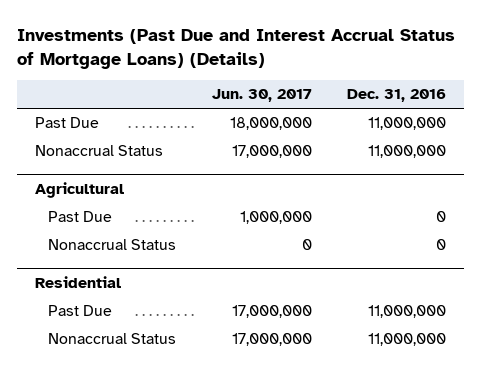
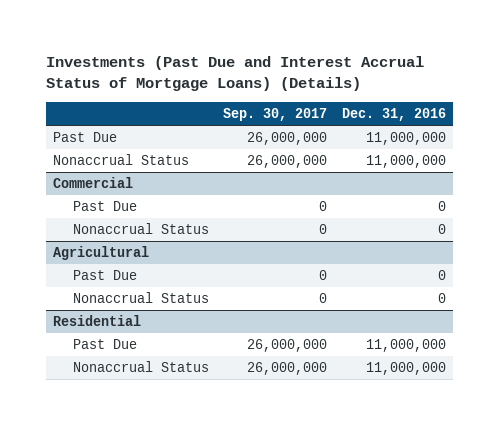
[211,89,312,103] Jun. 30, 2017 -> none
none -> [223,108,328,122] Sep. 30, 2017
none -> [53,177,134,189] Commercial
none -> [72,201,137,212] Past Due
none -> [72,223,209,235] Nonaccrual Status

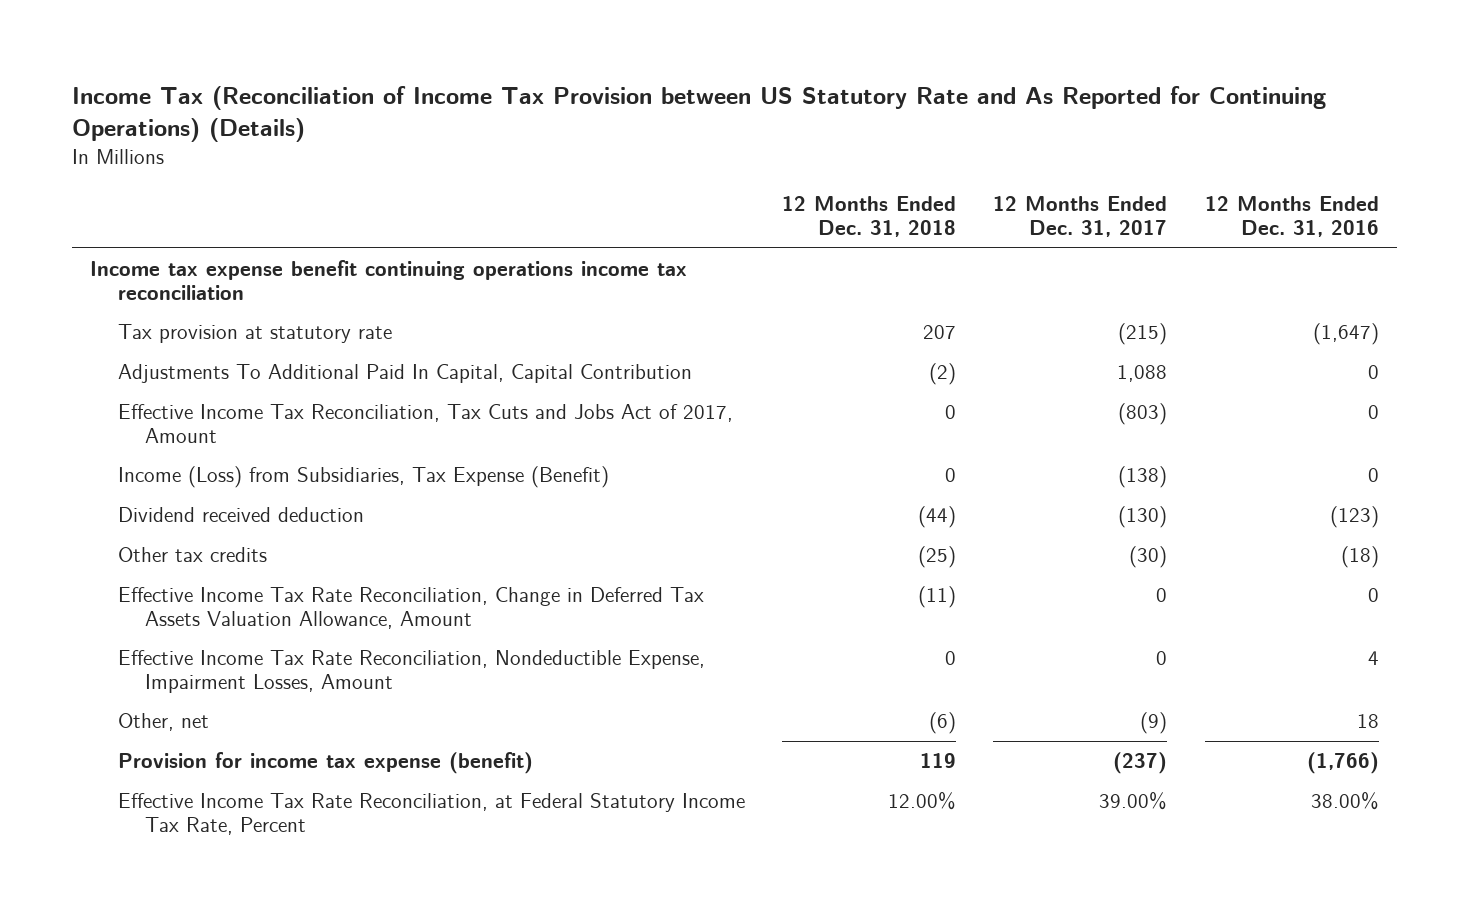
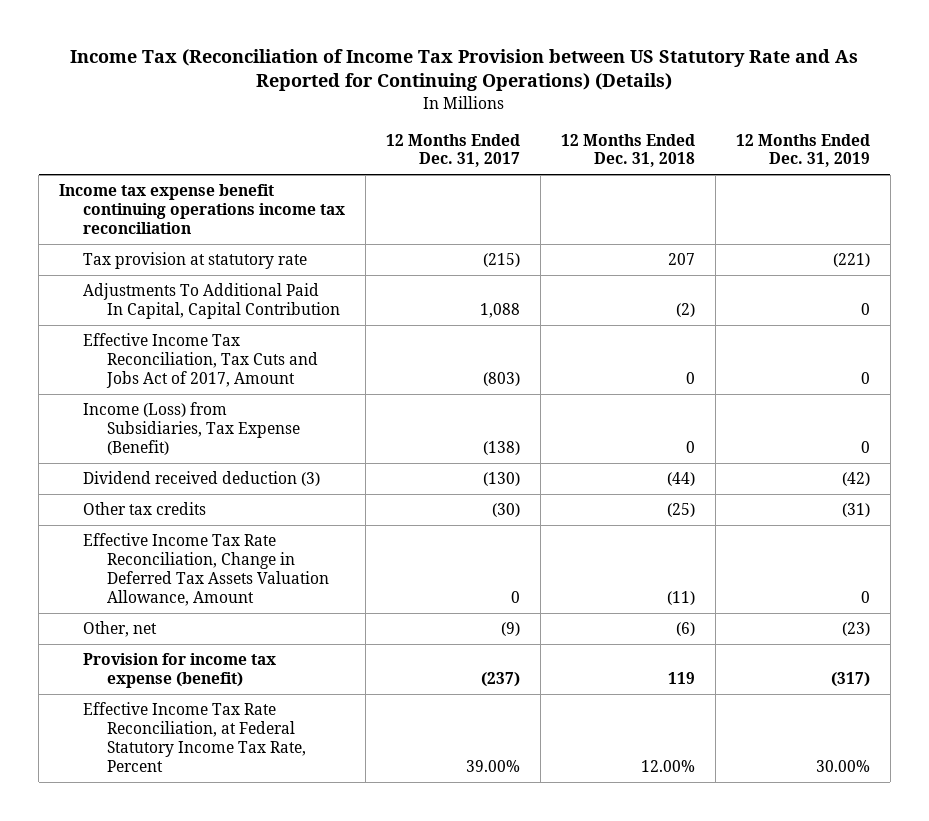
[1204,196,1379,238] 12 Months Ended Dec. 31, 2016 -> none
none -> [735,133,870,168] 12 Months Ended Dec. 31, 2019
[117,507,364,523] Dividend received deduction -> [83,471,321,487] Dividend received deduction (3)
[117,650,705,693] Effective Income Tax Rate Reconciliation, Nondeductible Expense, Impairment Losses, Amount -> none

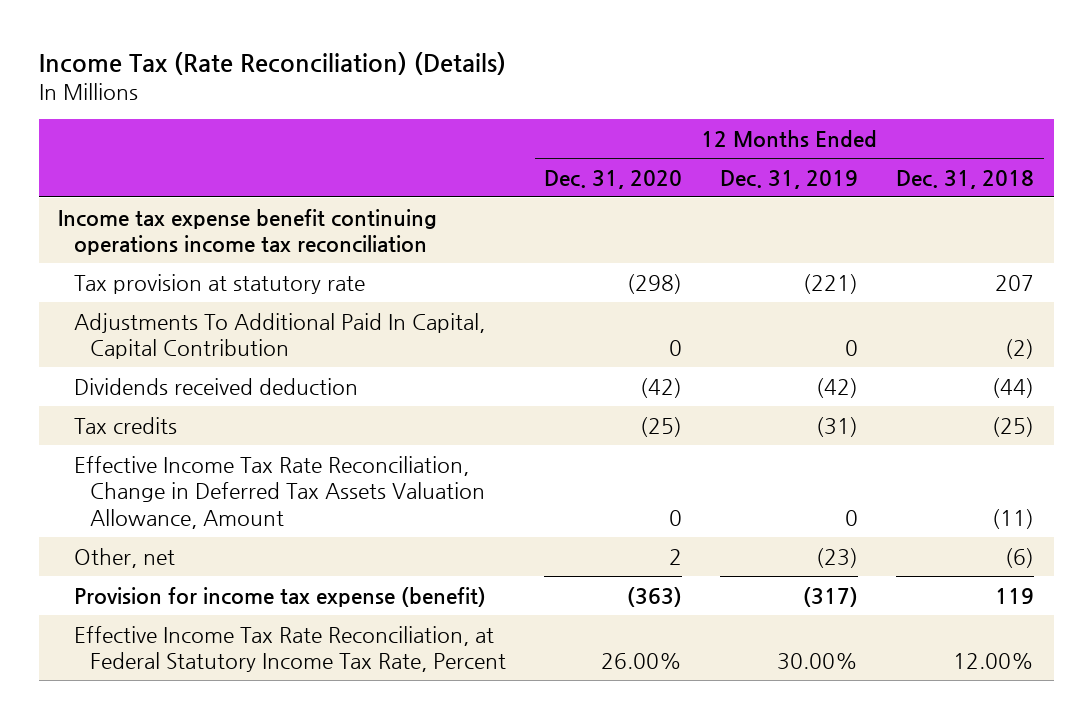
[70,48,859,92] Income Tax (Reconciliation of Income Tax Provision between US Statutory Rate and As Reported for Continuing Operations) (Details) -> [38,51,506,75] Income Tax (Rate Reconciliation) (Details)
[385,133,520,168] 12 Months Ended Dec. 31, 2017 -> none
none -> [544,169,683,189] Dec. 31, 2020
[83,333,319,389] Effective Income Tax Reconciliation, Tax Cuts and Jobs Act of 2017, Amount -> none
[83,402,301,456] Income (Loss) from Subsidiaries, Tax Expense (Benefit) -> none
[83,471,321,487] Dividend received deduction (3) -> [73,377,358,395] Dividends received deduction
[83,502,207,516] Other tax credits -> [73,416,177,434] Tax credits

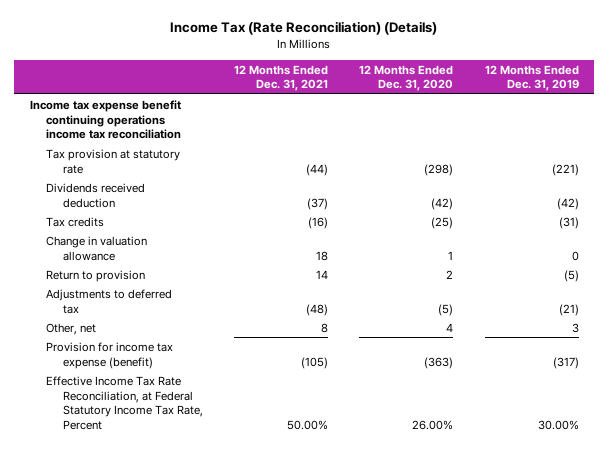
[896,169,1035,189] Dec. 31, 2018 -> none
none -> [234,64,329,92] 12 Months Ended Dec. 31, 2021
[73,312,485,360] Adjustments To Additional Paid In Capital, Capital Contribution -> none
[73,455,486,529] Effective Income Tax Rate Reconciliation, Change in Deferred Tax Assets Valuation Allowance, Amount -> [46,235,148,261] Change in valuation allowance
[669,509,683,526] 0 -> [448,250,454,260] 1
none -> [46,269,146,282] Return to provision
none -> [46,288,173,314] Adjustments to deferred tax
[669,548,683,565] 2 -> [446,322,454,332] 4
[816,547,859,568] (23) -> [571,322,579,333] 3

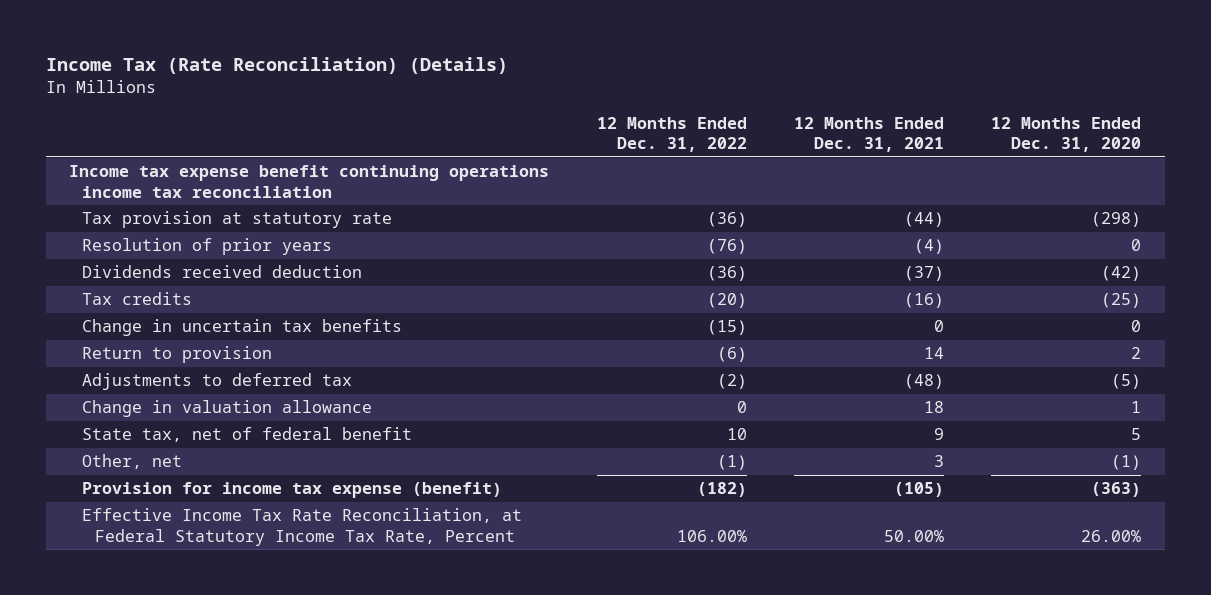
[484,64,579,92] 12 Months Ended Dec. 31, 2019 -> none
none -> [596,116,747,152] 12 Months Ended Dec. 31, 2022
none -> [82,238,333,256] Resolution of prior years
none -> [82,319,403,337] Change in uncertain tax benefits
[46,235,148,261] Change in valuation allowance -> [82,400,373,418] Change in valuation allowance
none -> [82,427,413,443] State tax, net of federal benefit
[321,322,329,333] 8 -> [933,455,944,468] 3
[446,322,454,332] 4 -> [1111,455,1142,471] (1)

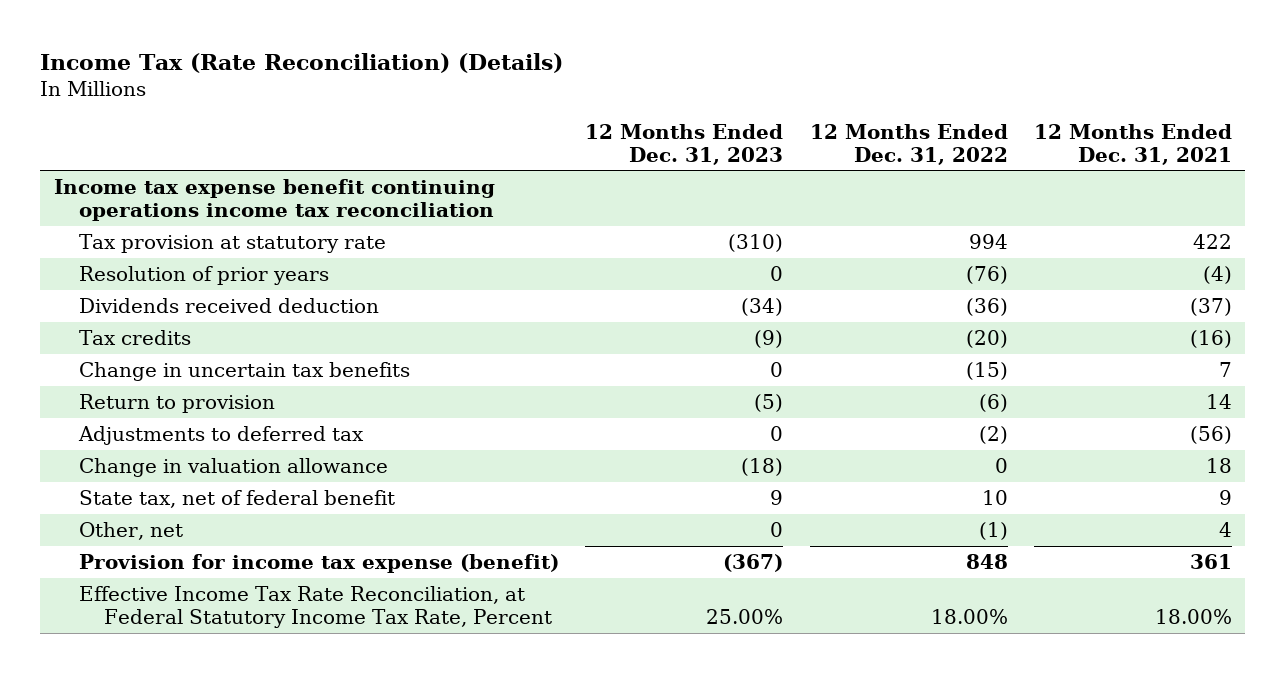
[991,116,1142,152] 12 Months Ended Dec. 31, 2020 -> none
none -> [585,123,784,165] 12 Months Ended Dec. 31, 2023
[706,212,747,228] (36) -> [968,233,1008,249] 994
[903,212,944,228] (44) -> [1193,233,1233,249] 422
[933,320,944,333] 0 -> [1219,361,1233,377] 7
[903,374,944,390] (48) -> [1190,425,1233,444] (56)
[933,455,944,468] 3 -> [1219,521,1233,537] 4
[696,482,747,498] (182) -> [965,553,1008,569] 848
[893,482,944,498] (105) -> [1190,553,1233,569] 361
[676,529,747,542] 106.00% -> [930,608,1008,624] 18.00%
[883,529,944,542] 50.00% -> [1155,608,1233,624] 18.00%

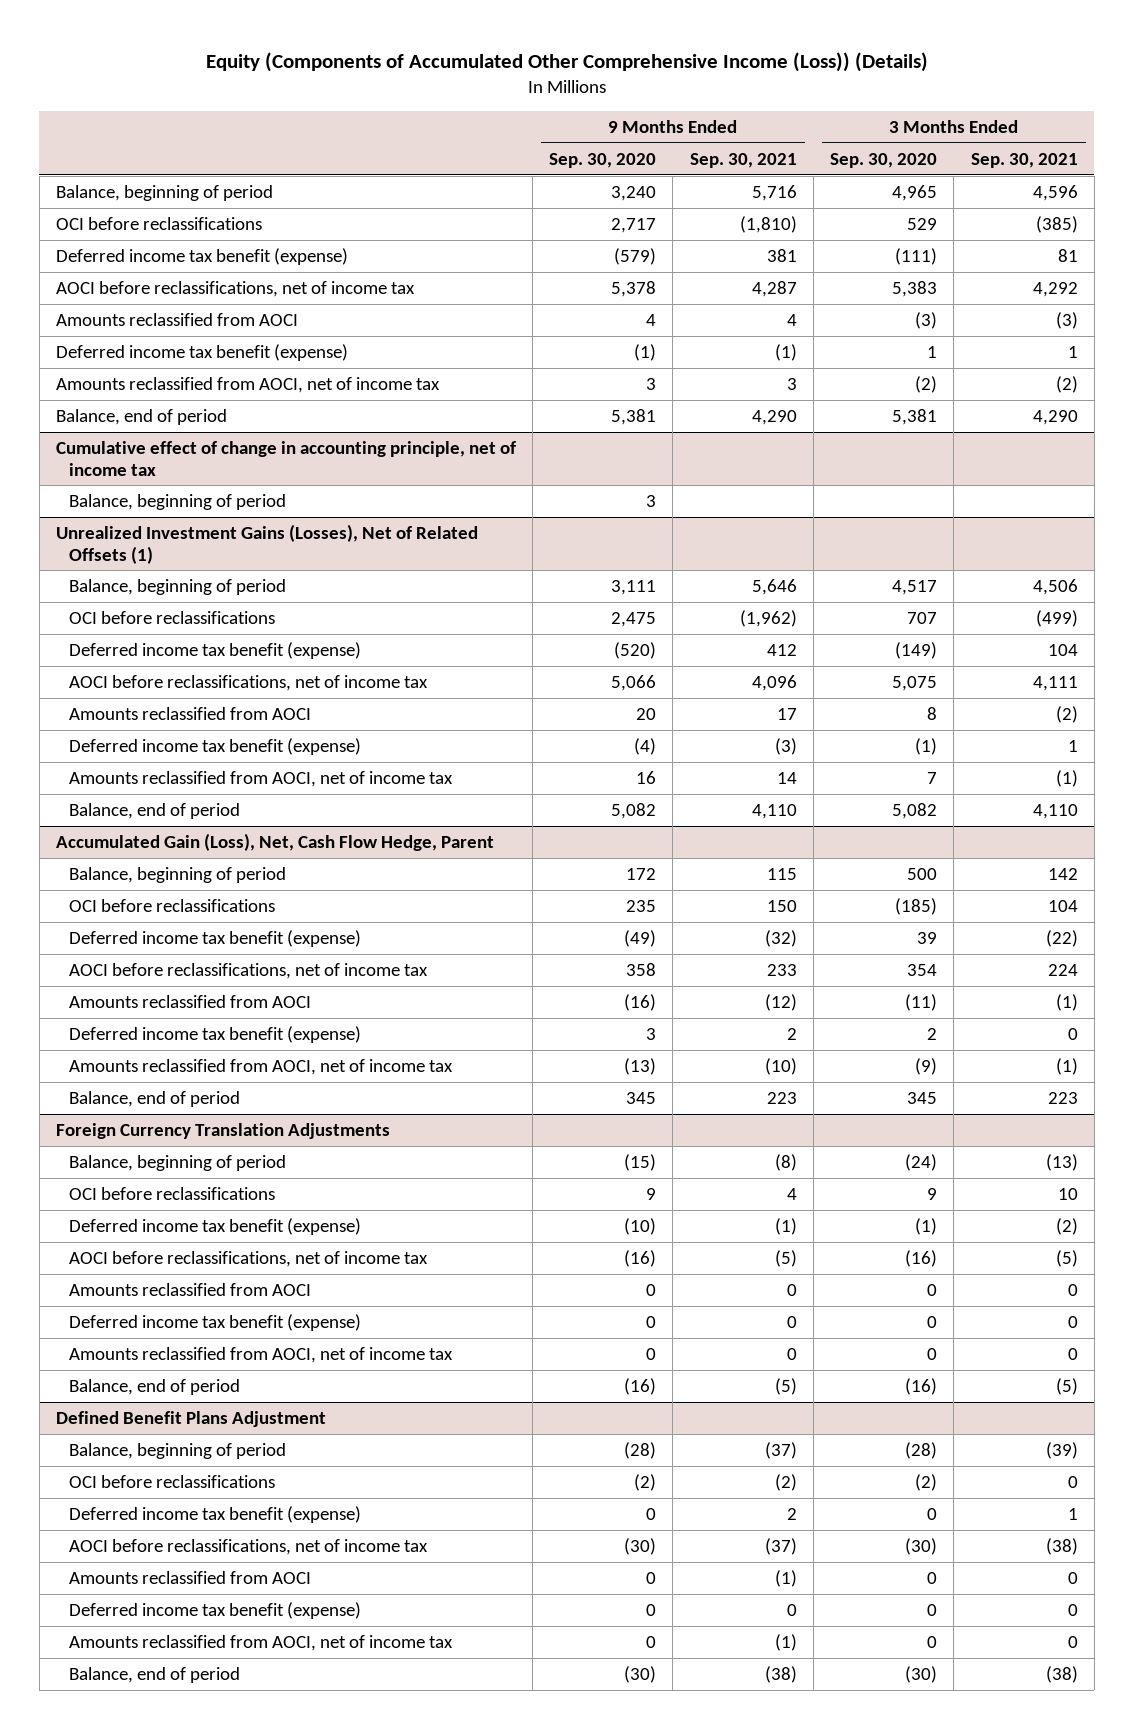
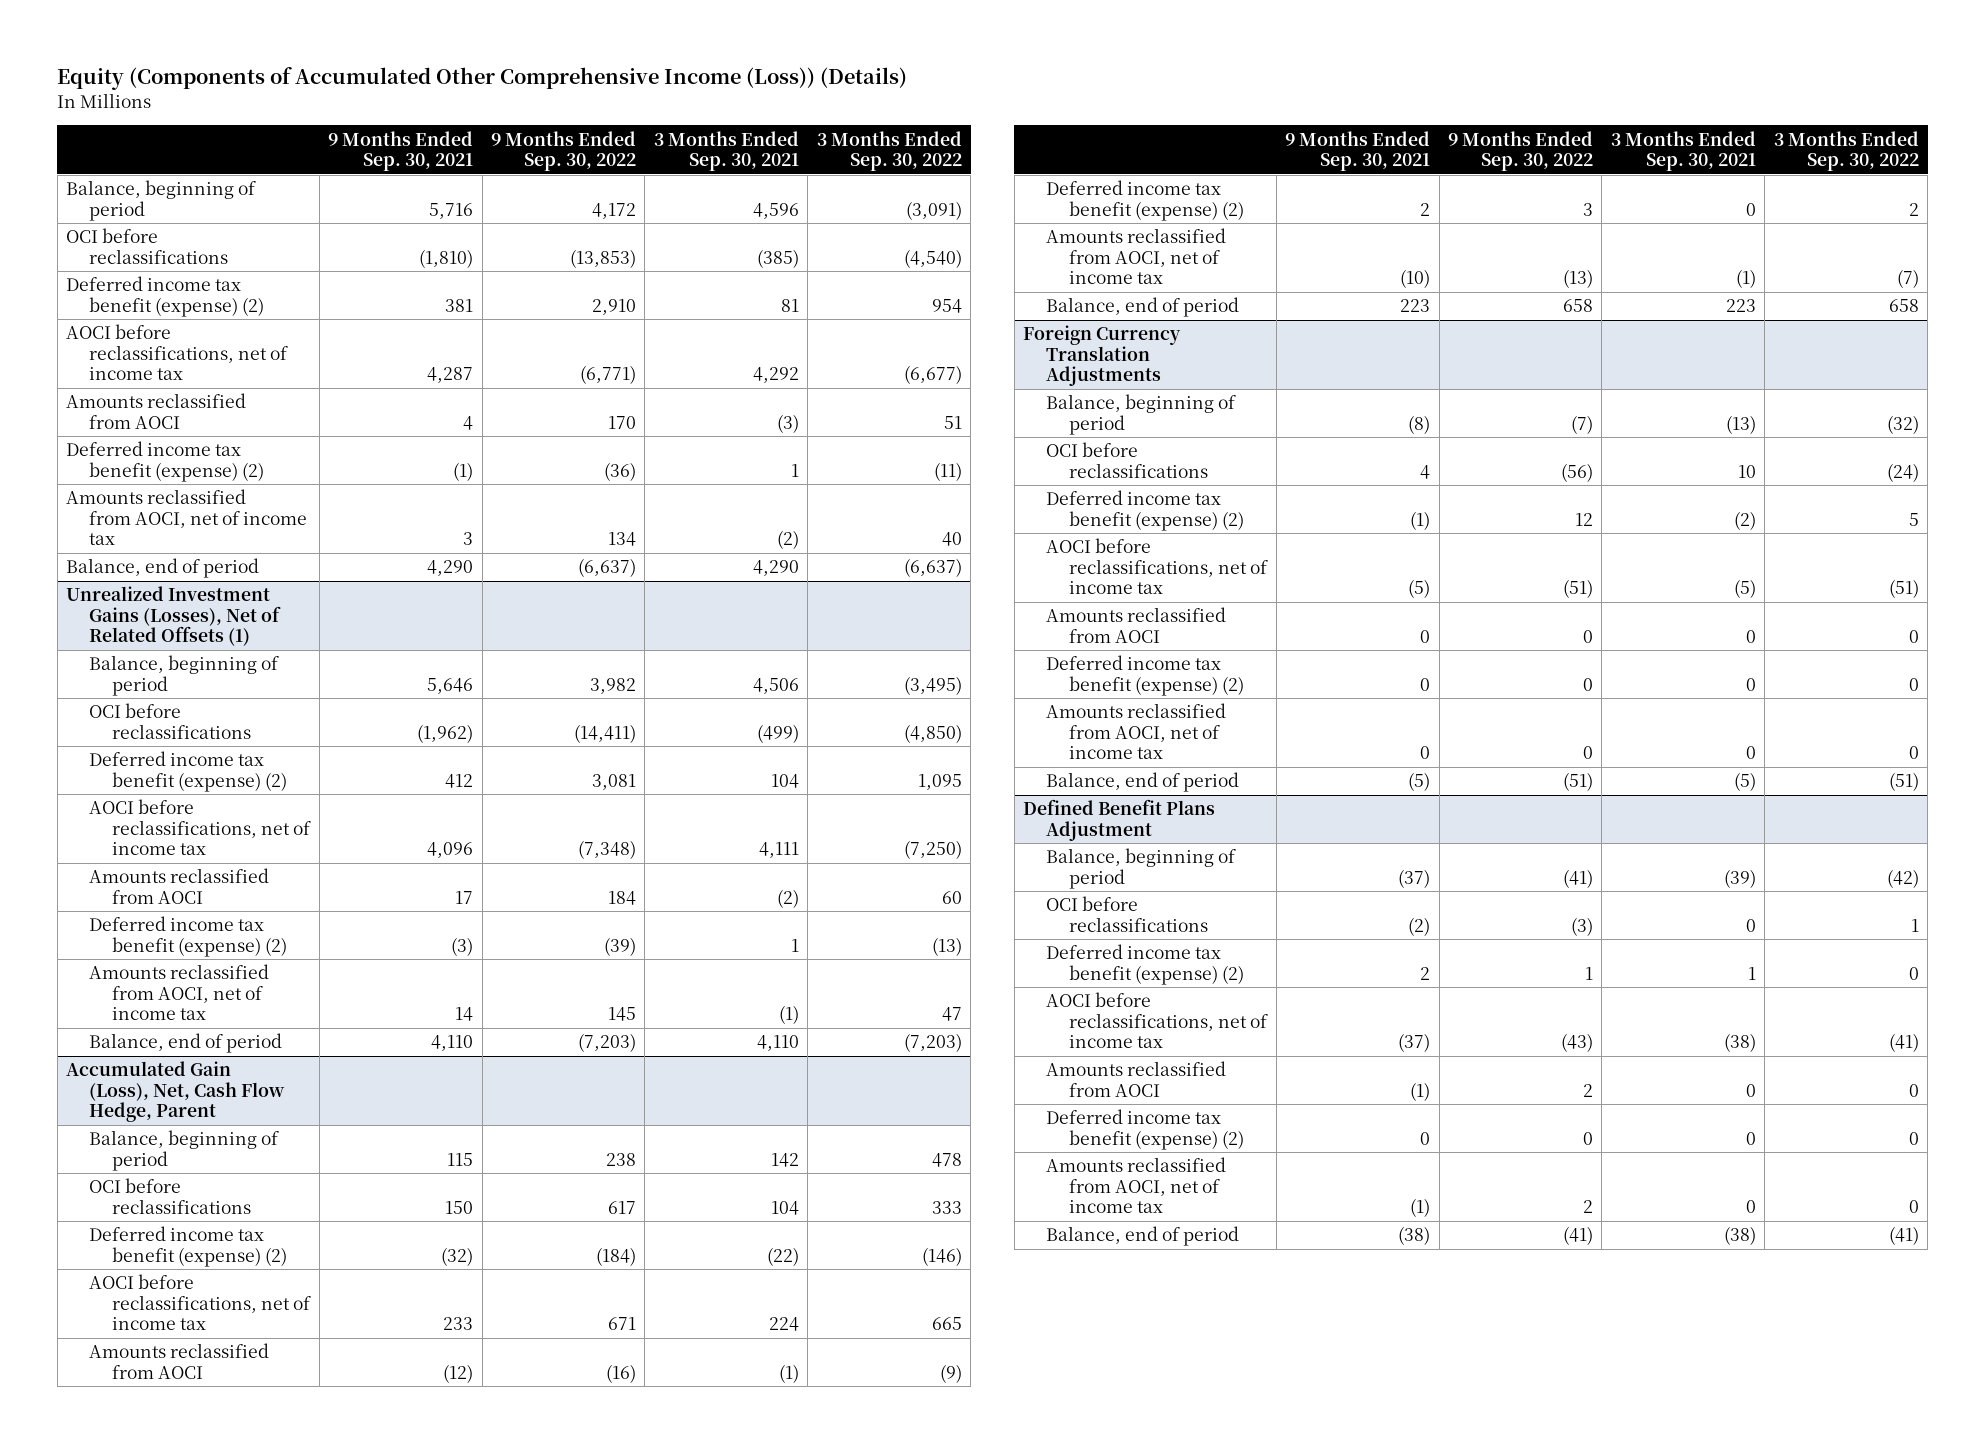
[549,152,657,168] Sep. 30, 2020 -> none
[830,152,938,168] Sep. 30, 2020 -> none
none -> [490,130,636,171] 9 Months Ended Sep. 30, 2022
none -> [816,130,962,171] 3 Months Ended Sep. 30, 2022
[55,247,348,265] Deferred income tax benefit (expense) -> [66,276,265,317] Deferred income tax benefit (expense) (2)
[55,343,348,361] Deferred income tax benefit (expense) -> [66,441,265,482] Deferred income tax benefit (expense) (2)
[55,440,516,476] Cumulative effect of change in accounting principle, net of income tax -> none
[69,493,287,510] Balance, beginning of period -> none
[69,641,362,659] Deferred income tax benefit (expense) -> [89,751,288,792] Deferred income tax benefit (expense) (2)
[69,737,362,755] Deferred income tax benefit (expense) -> [89,916,288,957] Deferred income tax benefit (expense) (2)
[69,929,362,947] Deferred income tax benefit (expense) -> [89,1226,288,1267] Deferred income tax benefit (expense) (2)
[69,1025,362,1043] Deferred income tax benefit (expense) -> [1046,180,1245,221] Deferred income tax benefit (expense) (2)
[69,1217,362,1235] Deferred income tax benefit (expense) -> [1046,490,1245,531] Deferred income tax benefit (expense) (2)
[69,1313,362,1331] Deferred income tax benefit (expense) -> [1046,655,1245,696] Deferred income tax benefit (expense) (2)
[69,1505,362,1523] Deferred income tax benefit (expense) -> [1046,944,1245,985] Deferred income tax benefit (expense) (2)
[69,1601,362,1619] Deferred income tax benefit (expense) -> [1046,1109,1245,1150] Deferred income tax benefit (expense) (2)

